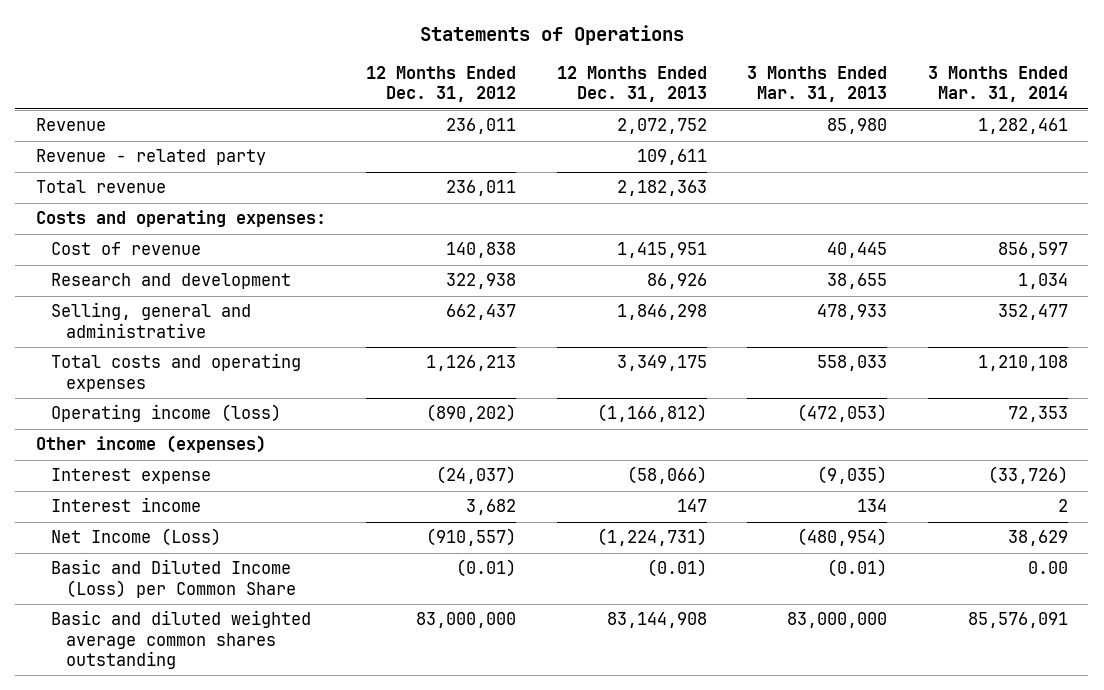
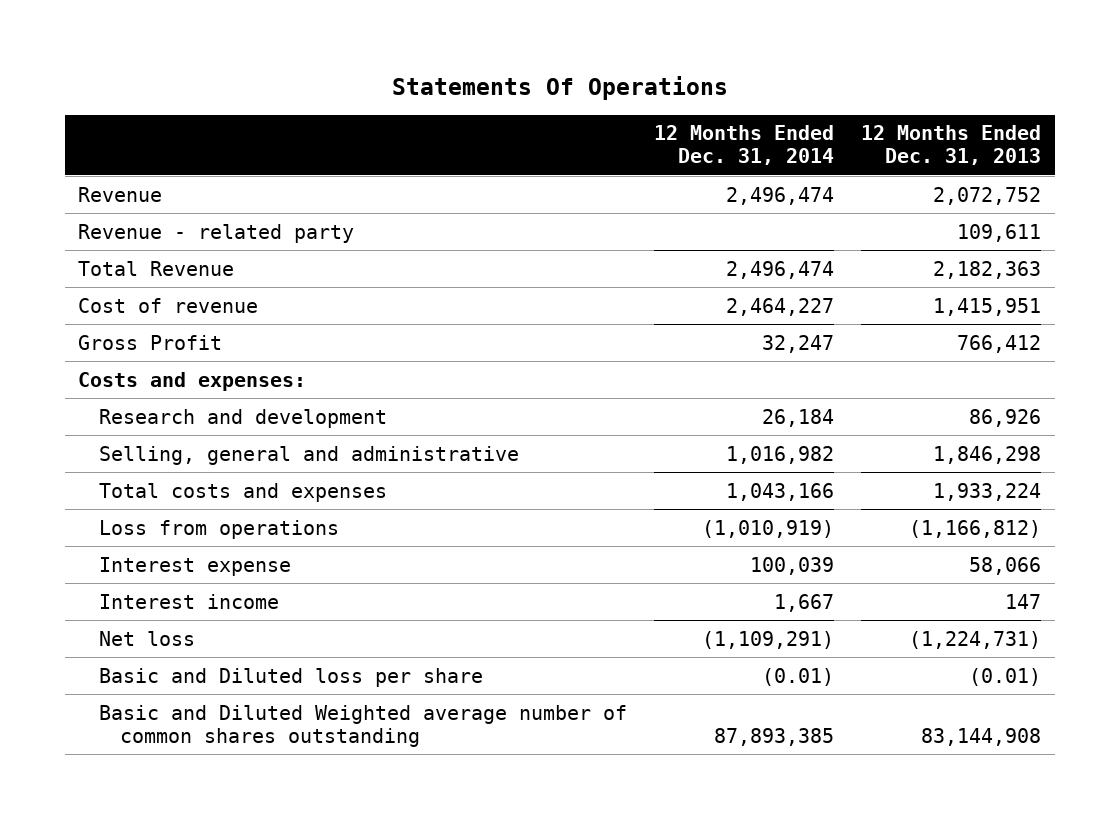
[419,25,684,46] Statements of Operations -> [391,76,728,101] Statements Of Operations
[366,66,517,103] 12 Months Ended Dec. 31, 2012 -> none
[747,66,888,103] 3 Months Ended Mar. 31, 2013 -> none
[928,66,1069,103] 3 Months Ended Mar. 31, 2014 -> none
none -> [654,125,835,166] 12 Months Ended Dec. 31, 2014
[35,210,326,228] Costs and operating expenses: -> none
[35,180,166,194] Total revenue -> [78,260,235,276] Total Revenue
none -> [78,334,223,350] Gross Profit
none -> [78,371,307,391] Costs and expenses:
[35,435,266,454] Other income (expenses) -> none
[51,353,302,392] Total costs and operating expenses -> [99,482,388,502] Total costs and expenses
[616,355,707,372] 3,349,175 -> [933,482,1042,501] 1,933,224
[51,404,282,423] Operating income (loss) -> [99,519,340,539] Loss from operations
[626,466,707,485] (58,066) -> [969,556,1042,575] 58,066
[51,528,222,547] Net Income (Loss) -> [99,630,196,646] Net loss
[51,559,297,598] Basic and Diluted Income (Loss) per Common Share -> [99,667,484,687] Basic and Diluted loss per share
[51,610,312,669] Basic and diluted weighted average common shares outstanding -> [99,704,628,747] Basic and Diluted Weighted average number of common shares outstanding

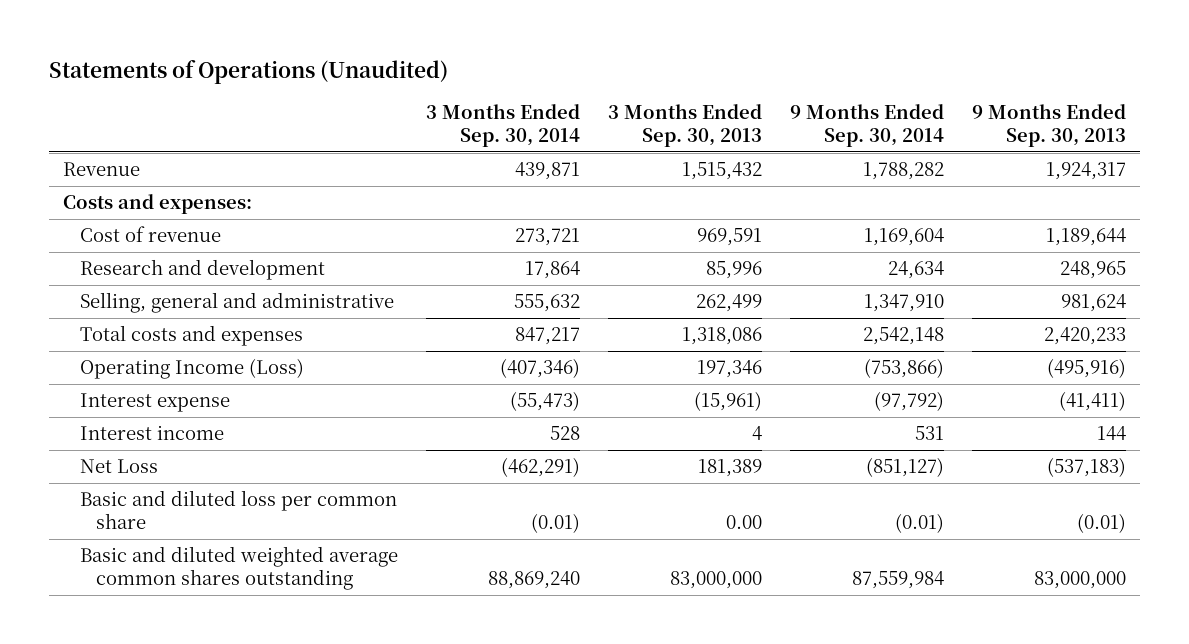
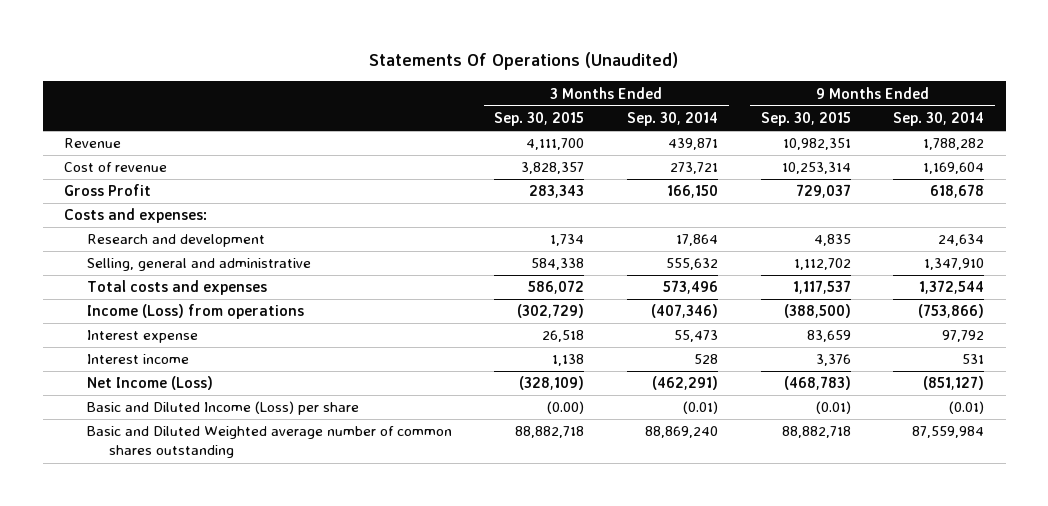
[49,59,449,84] Statements of Operations (Unaudited) -> [369,52,679,71] Statements Of Operations (Unaudited)
[607,104,762,148] 3 Months Ended Sep. 30, 2013 -> none
[972,104,1127,148] 9 Months Ended Sep. 30, 2013 -> none
none -> [494,111,585,126] Sep. 30, 2015
none -> [760,111,851,126] Sep. 30, 2015
none -> [63,184,151,197] Gross Profit
[63,194,253,215] Costs and expenses: -> [63,208,207,224] Costs and expenses:
[514,327,580,346] 847,217 -> [663,280,719,295] 573,496
[862,327,944,346] 2,542,148 -> [919,280,985,295] 1,372,544
[79,358,304,380] Operating Income (Loss) -> [86,304,304,320] Income (Loss) from operations
[509,391,580,412] (55,473) -> [674,330,719,343] 55,473
[873,391,944,412] (97,792) -> [942,330,985,343] 97,792
[79,459,158,474] Net Loss -> [86,376,213,391] Net Income (Loss)
[79,490,397,530] Basic and diluted loss per common share -> [86,401,359,416] Basic and Diluted Income (Loss) per share
[79,546,398,591] Basic and diluted weighted average common shares outstanding -> [86,426,452,459] Basic and Diluted Weighted average number of common shares outstanding

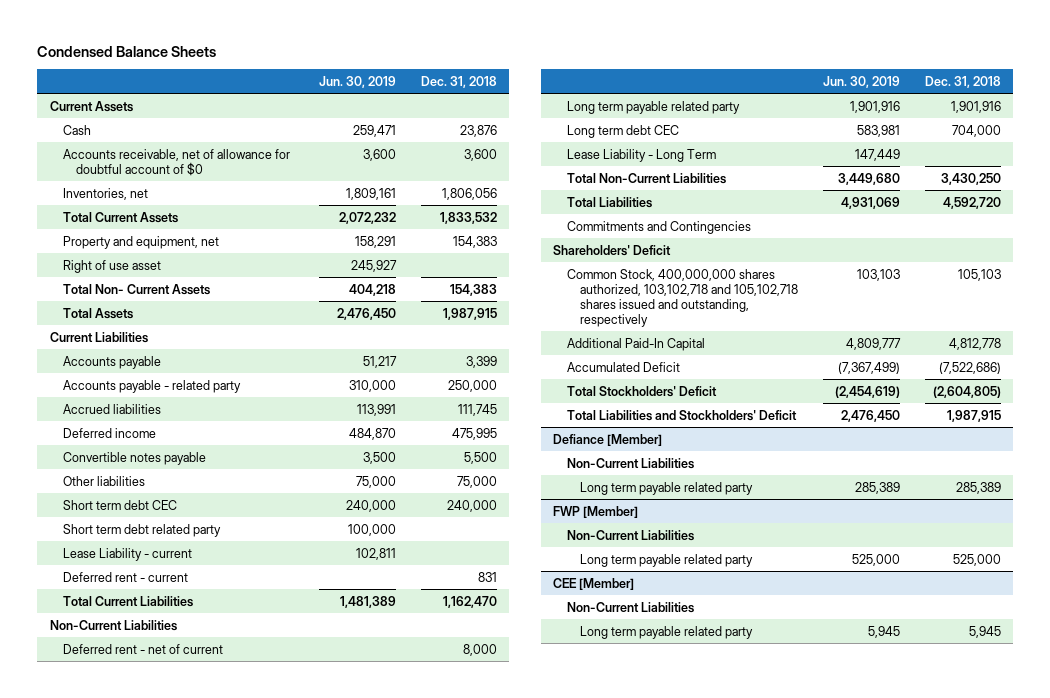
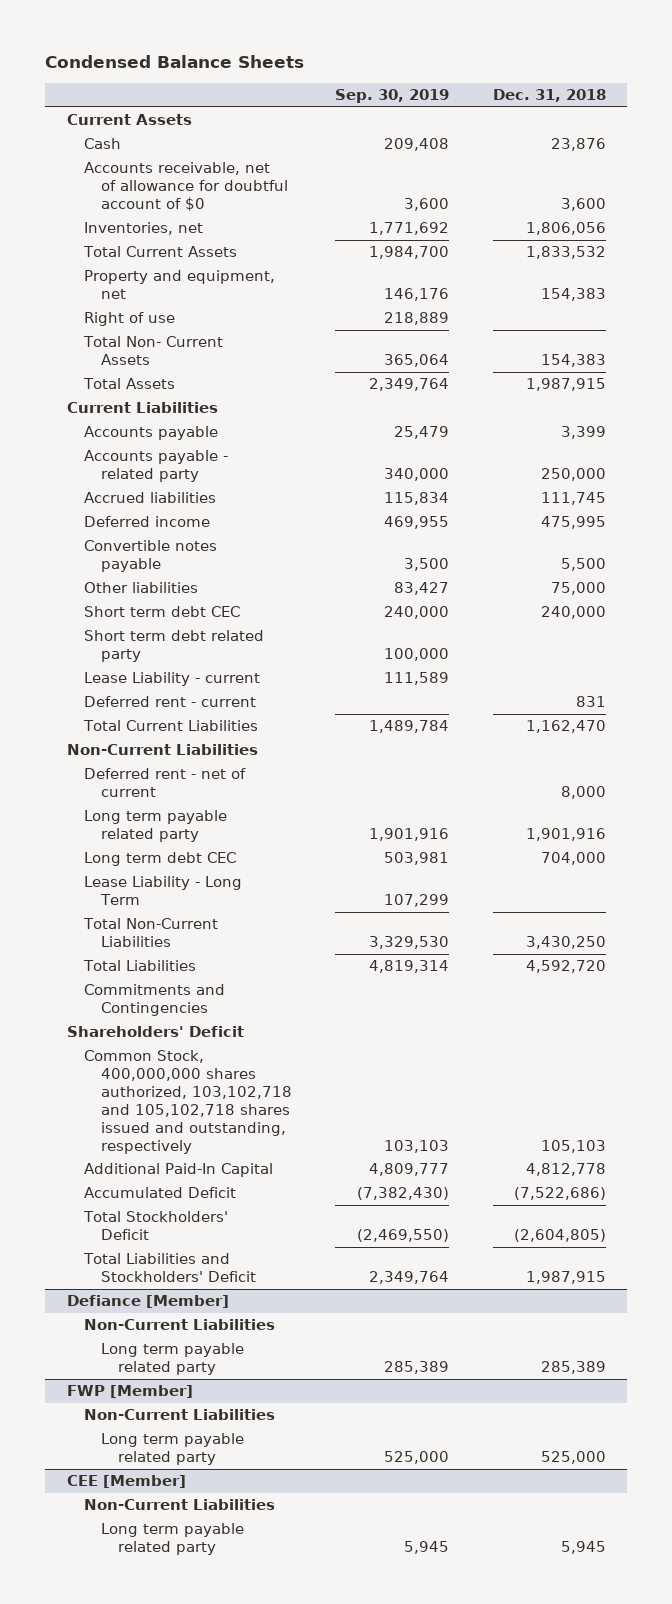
[319,75,397,88] Jun. 30, 2019 -> none
none -> [335,89,450,104] Sep. 30, 2019
[62,259,161,273] Right of use asset -> [83,312,175,327] Right of use

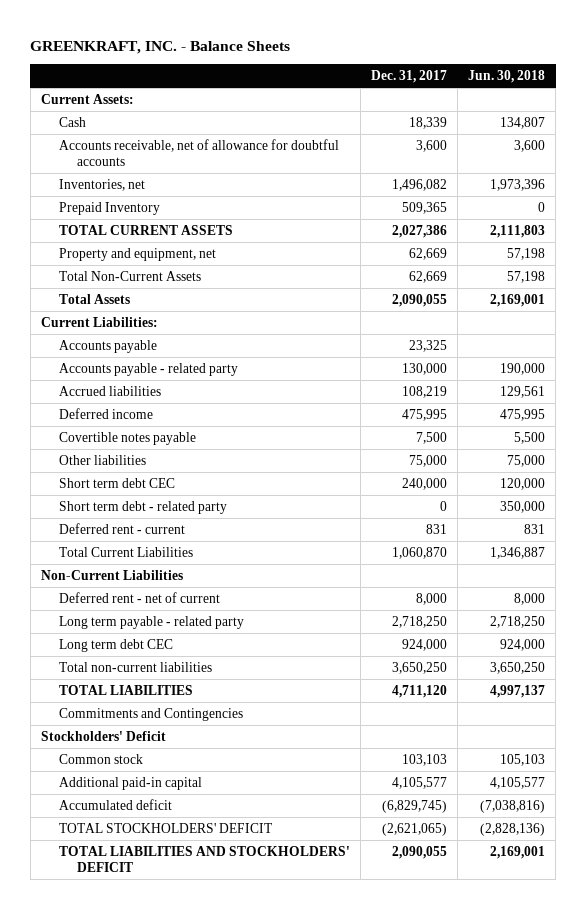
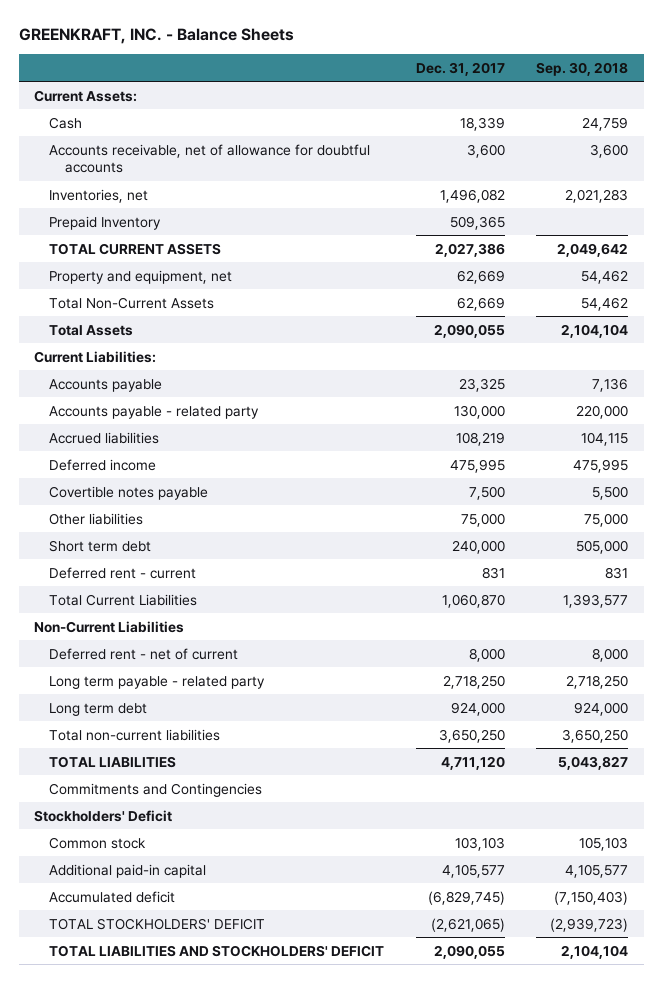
[468,69,546,83] Jun. 30, 2018 -> none
none -> [535,61,628,76] Sep. 30, 2018
[58,500,227,514] Short term debt - related party -> none
[58,477,175,488] Short term debt CEC -> [49,539,152,552] Short term debt
[58,638,173,652] Long term debt CEC -> [49,702,148,716] Long term debt

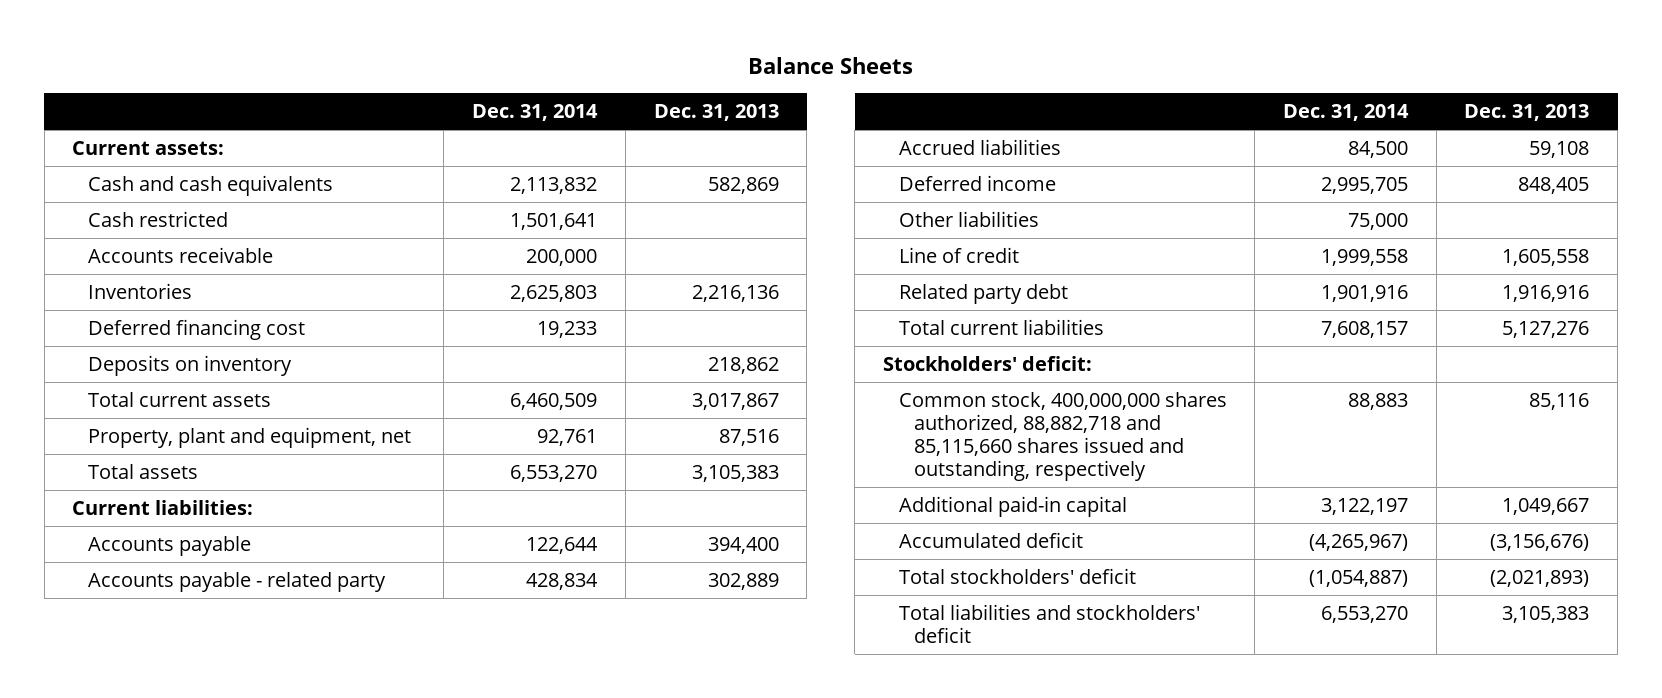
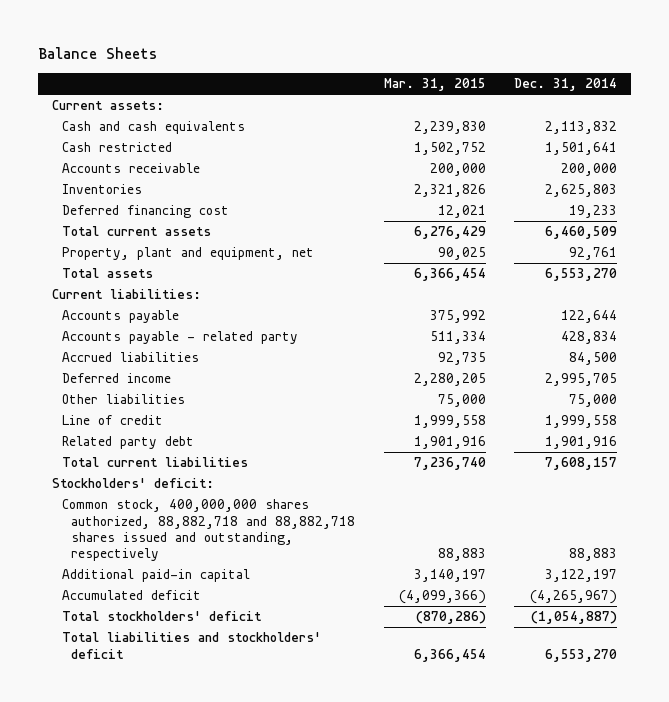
[653,104,779,122] Dec. 31, 2013 -> none
none -> [383,78,486,92] Mar. 31, 2015
[87,354,292,376] Deposits on inventory -> none
[898,391,1227,482] Common stock, 400,000,000 shares authorized, 88,882,718 and 85,115,660 shares issued and outstanding, respectively -> [61,499,356,562] Common stock, 400,000,000 shares authorized, 88,882,718 and 88,882,718 shares issued and outstanding, respectively

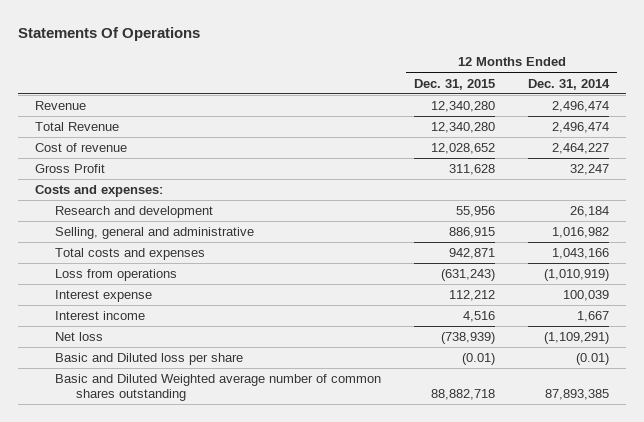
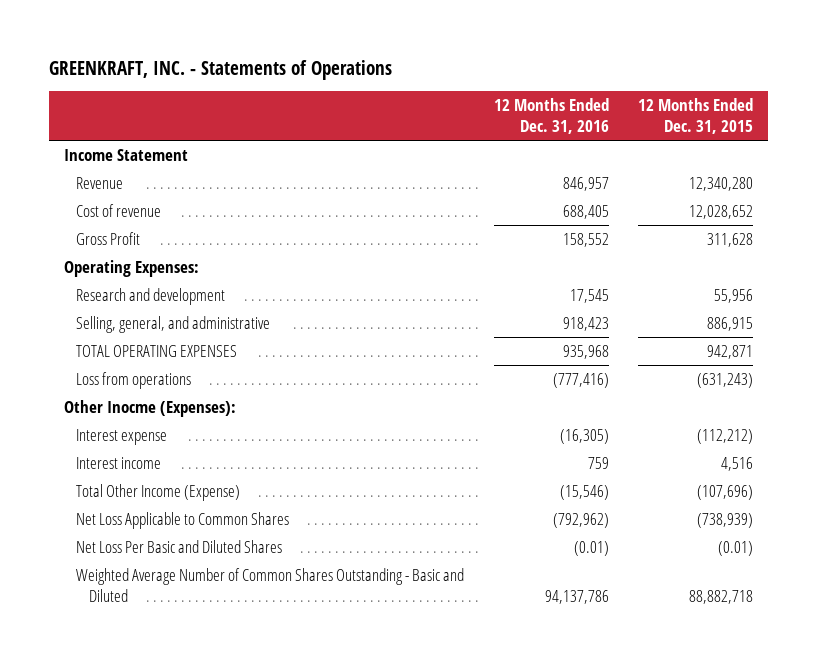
[18,27,201,42] Statements Of Operations -> [48,59,392,80] GREENKRAFT, INC. - Statements of Operations
[528,78,611,90] Dec. 31, 2014 -> none
none -> [493,98,609,135] 12 Months Ended Dec. 31, 2016
none -> [63,148,188,161] Income Statement
[34,122,119,132] Total Revenue -> none
[34,185,163,198] Costs and expenses: -> [63,259,199,277] Operating Expenses:
[55,227,255,240] Selling, general and administrative -> [76,315,271,333] Selling, general, and administrative
[55,248,206,261] Total costs and expenses -> [76,344,238,357] TOTAL OPERATING EXPENSES
none -> [63,399,236,417] Other Inocme (Expenses):
[449,290,496,302] 112,212 -> [697,428,754,444] (112,212)
none -> [76,483,241,501] Total Other Income (Expense)
[55,332,104,342] Net loss -> [76,511,290,529] Net Loss Applicable to Common Shares
[55,353,244,366] Basic and Diluted loss per share -> [76,539,283,553] Net Loss Per Basic and Diluted Shares
[55,374,382,402] Basic and Diluted Weighted average number of common shares outstanding -> [76,567,465,602] Weighted Average Number of Common Shares Outstanding - Basic and Diluted

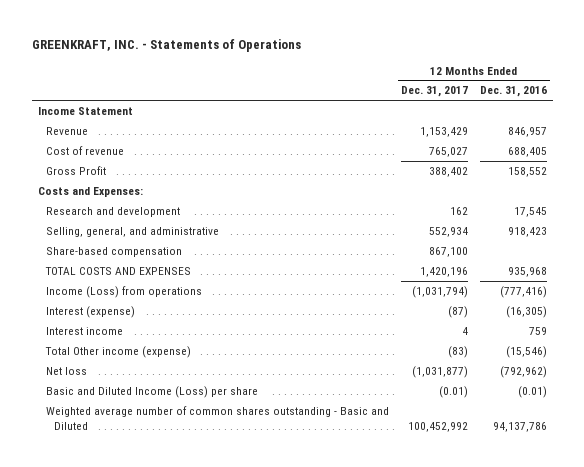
[638,98,754,135] 12 Months Ended Dec. 31, 2015 -> none
none -> [400,86,468,98] Dec. 31, 2017
[63,259,199,277] Operating Expenses: -> none
none -> [37,186,143,197] Costs and Expenses:
[63,399,236,417] Other Inocme (Expenses): -> none
none -> [45,246,182,257] Share-based compensation
[76,344,238,357] TOTAL OPERATING EXPENSES -> [44,266,191,275] TOTAL COSTS AND EXPENSES
[76,371,192,389] Loss from operations -> [45,285,202,298] Income (Loss) from operations
[76,428,168,445] Interest expense -> [45,305,135,318] Interest (expense)
[76,483,241,501] Total Other Income (Expense) -> [44,345,191,358] Total Other income (expense)
[76,511,290,529] Net Loss Applicable to Common Shares -> [45,366,87,375] Net loss
[76,539,283,553] Net Loss Per Basic and Diluted Shares -> [45,385,258,398] Basic and Diluted Income (Loss) per share
[76,567,465,602] Weighted Average Number of Common Shares Outstanding - Basic and Diluted -> [45,405,389,430] Weighted average number of common shares outstanding - Basic and Diluted

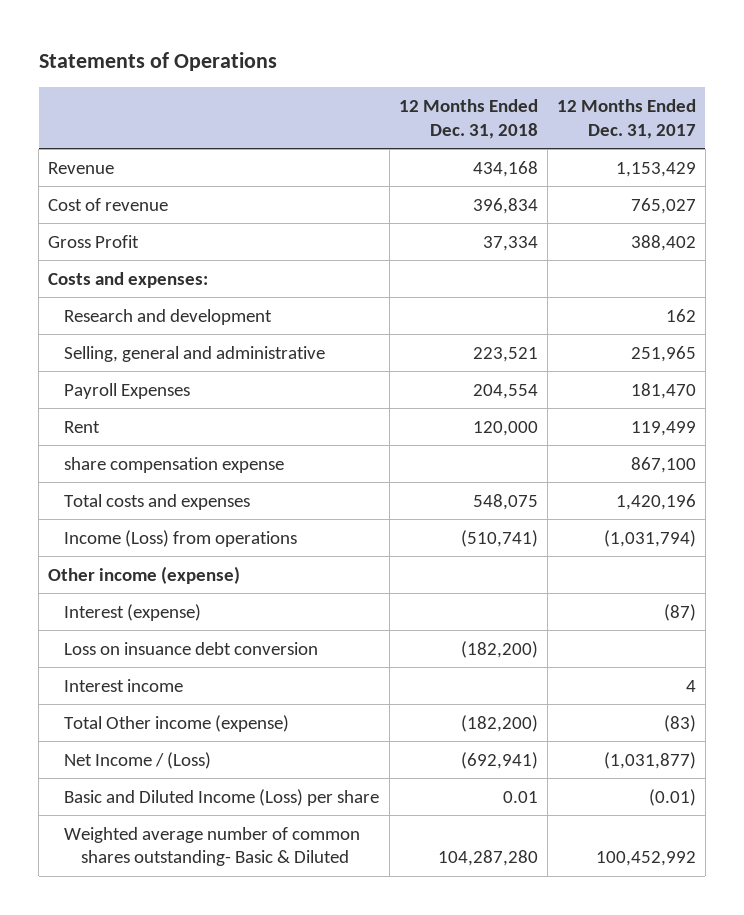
[31,39,301,53] GREENKRAFT, INC. - Statements of Operations -> [38,52,277,72] Statements of Operations
[479,86,547,98] Dec. 31, 2016 -> none
none -> [398,99,538,139] 12 Months Ended Dec. 31, 2018
[37,106,133,115] Income Statement -> none
[37,186,143,197] Costs and Expenses: -> [48,271,209,288] Costs and expenses:
[45,226,219,237] Selling, general, and administrative -> [64,345,326,362] Selling, general and administrative
[428,226,468,237] 552,934 -> [630,345,696,362] 251,965
none -> [64,382,191,399] Payroll Expenses
none -> [64,420,101,433] Rent
[45,246,182,257] Share-based compensation -> [64,456,285,473] share compensation expense
[44,266,191,275] TOTAL COSTS AND EXPENSES -> [64,493,251,510] Total costs and expenses
none -> [48,565,241,584] Other income (expense)
none -> [64,641,319,655] Loss on insuance debt conversion
[45,366,87,375] Net loss -> [64,751,212,769] Net Income / (Loss)
[45,405,389,430] Weighted average number of common shares outstanding - Basic and Diluted -> [64,826,361,867] Weighted average number of common shares outstanding- Basic & Diluted

